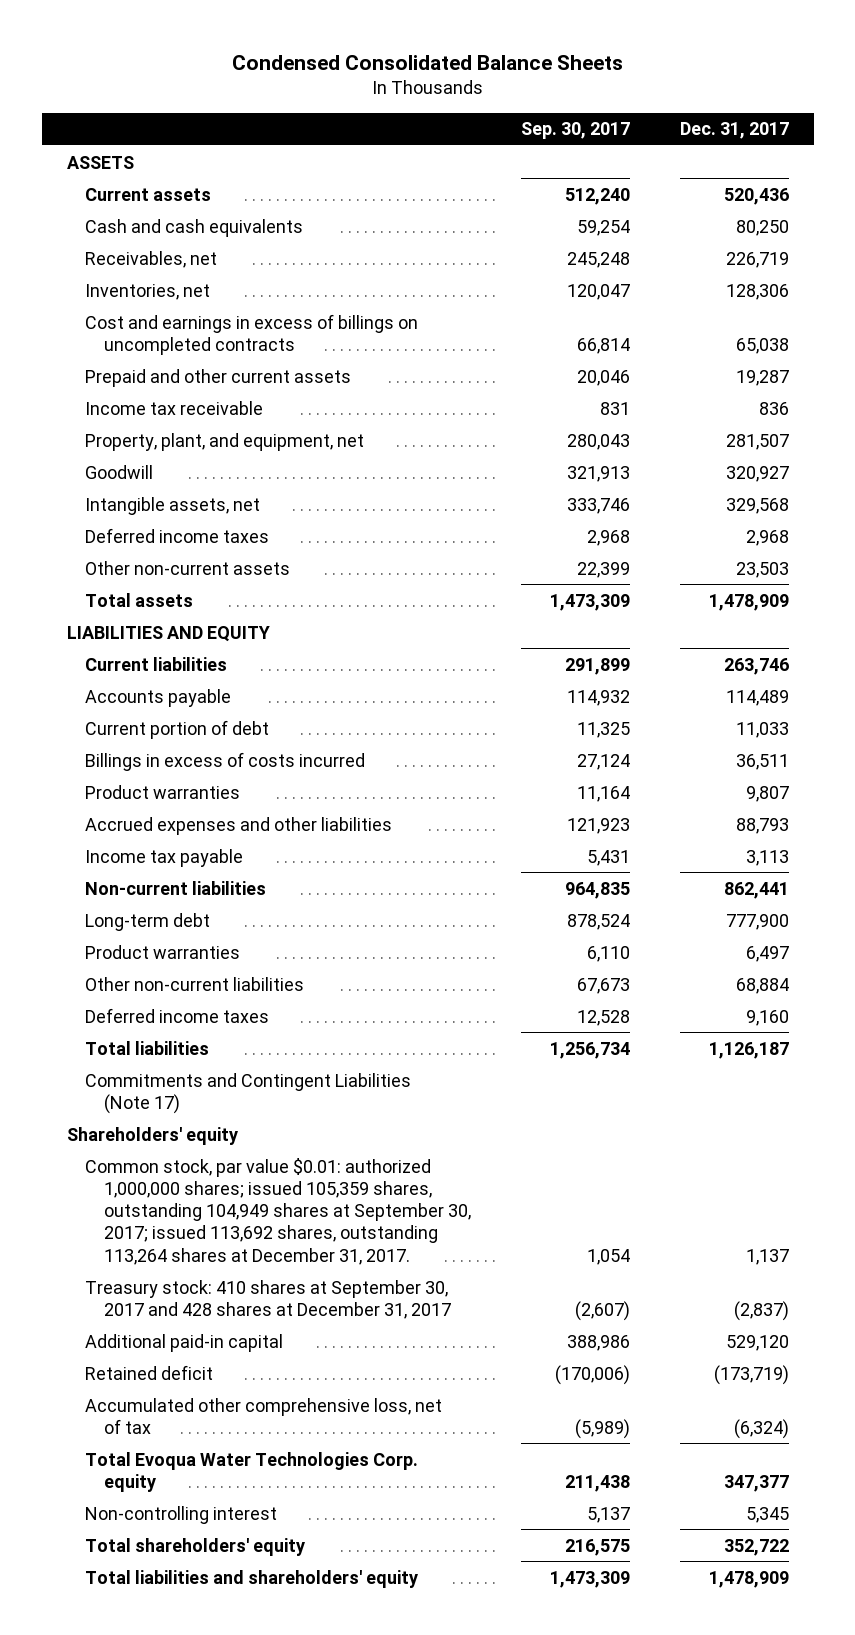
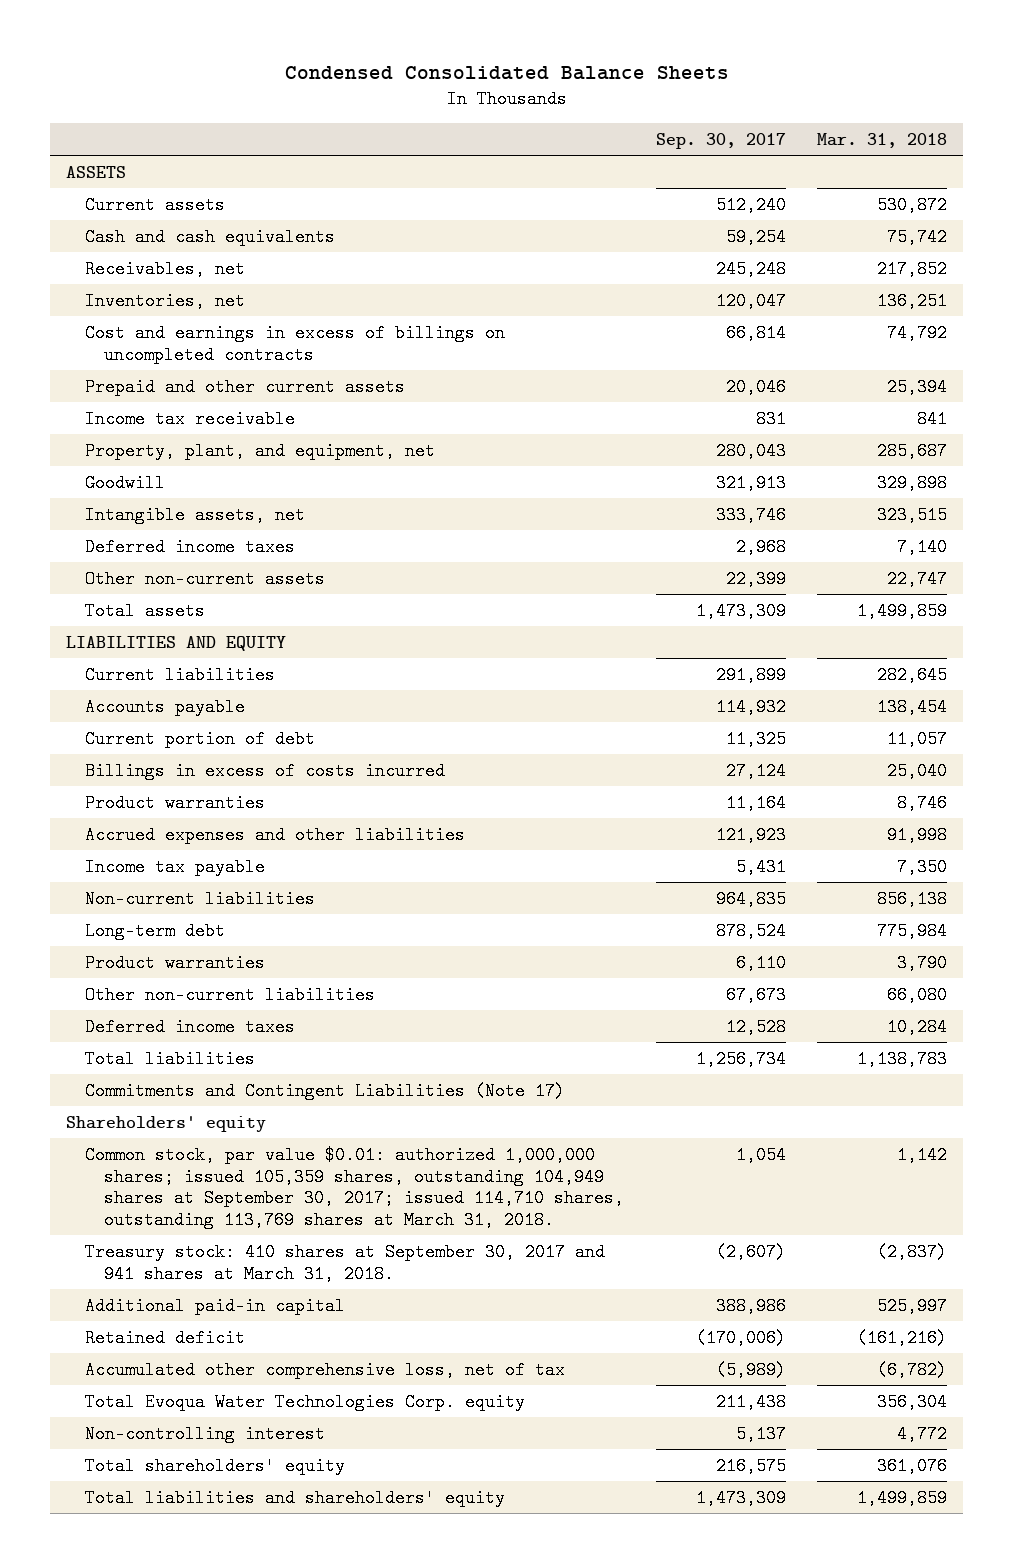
[679,122,789,140] Dec. 31, 2017 -> none
none -> [817,132,948,148] Mar. 31, 2018
[85,1157,471,1265] Common stock, par value $0.01: authorized 1,000,000 shares; issued 105,359 shares, outstanding 104,949 shares at September 30, 2017; issued 113,692 shares, outstanding 113,264 shares at December 31, 2017. -> [85,1145,625,1229] Common stock, par value $0.01: authorized 1,000,000 shares; issued 105,359 shares, outstanding 104,949 shares at September 30, 2017; issued 114,710 shares, outstanding 113,769 shares at March 31, 2018.
[85,1279,451,1319] Treasury stock: 410 shares at September 30, 2017 and 428 shares at December 31, 2017 -> [85,1242,606,1283] Treasury stock: 410 shares at September 30, 2017 and 941 shares at March 31, 2018.

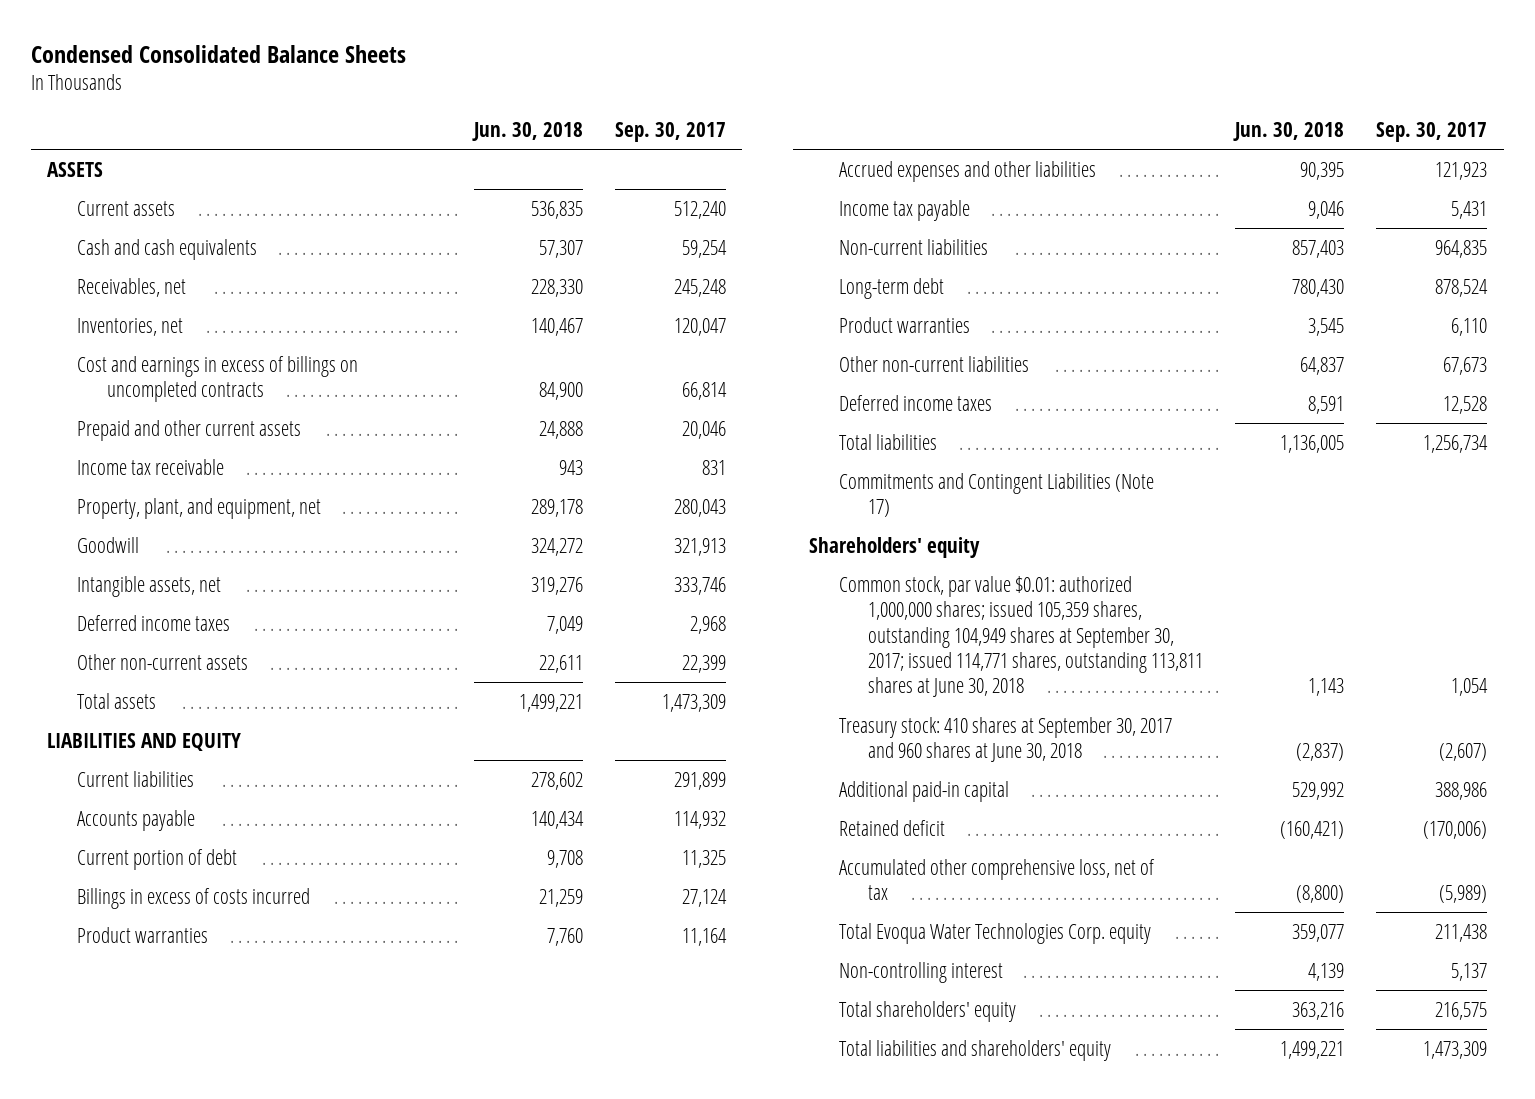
[817,132,948,148] Mar. 31, 2018 -> none
none -> [471,122,583,142] Jun. 30, 2018
[85,1145,625,1229] Common stock, par value $0.01: authorized 1,000,000 shares; issued 105,359 shares, outstanding 104,949 shares at September 30, 2017; issued 114,710 shares, outstanding 113,769 shares at March 31, 2018. -> [838,575,1204,698] Common stock, par value $0.01: authorized 1,000,000 shares; issued 105,359 shares, outstanding 104,949 shares at September 30, 2017; issued 114,771 shares, outstanding 113,811 shares at June 30, 2018
[85,1242,606,1283] Treasury stock: 410 shares at September 30, 2017 and 941 shares at March 31, 2018. -> [838,716,1172,763] Treasury stock: 410 shares at September 30, 2017 and 960 shares at June 30, 2018

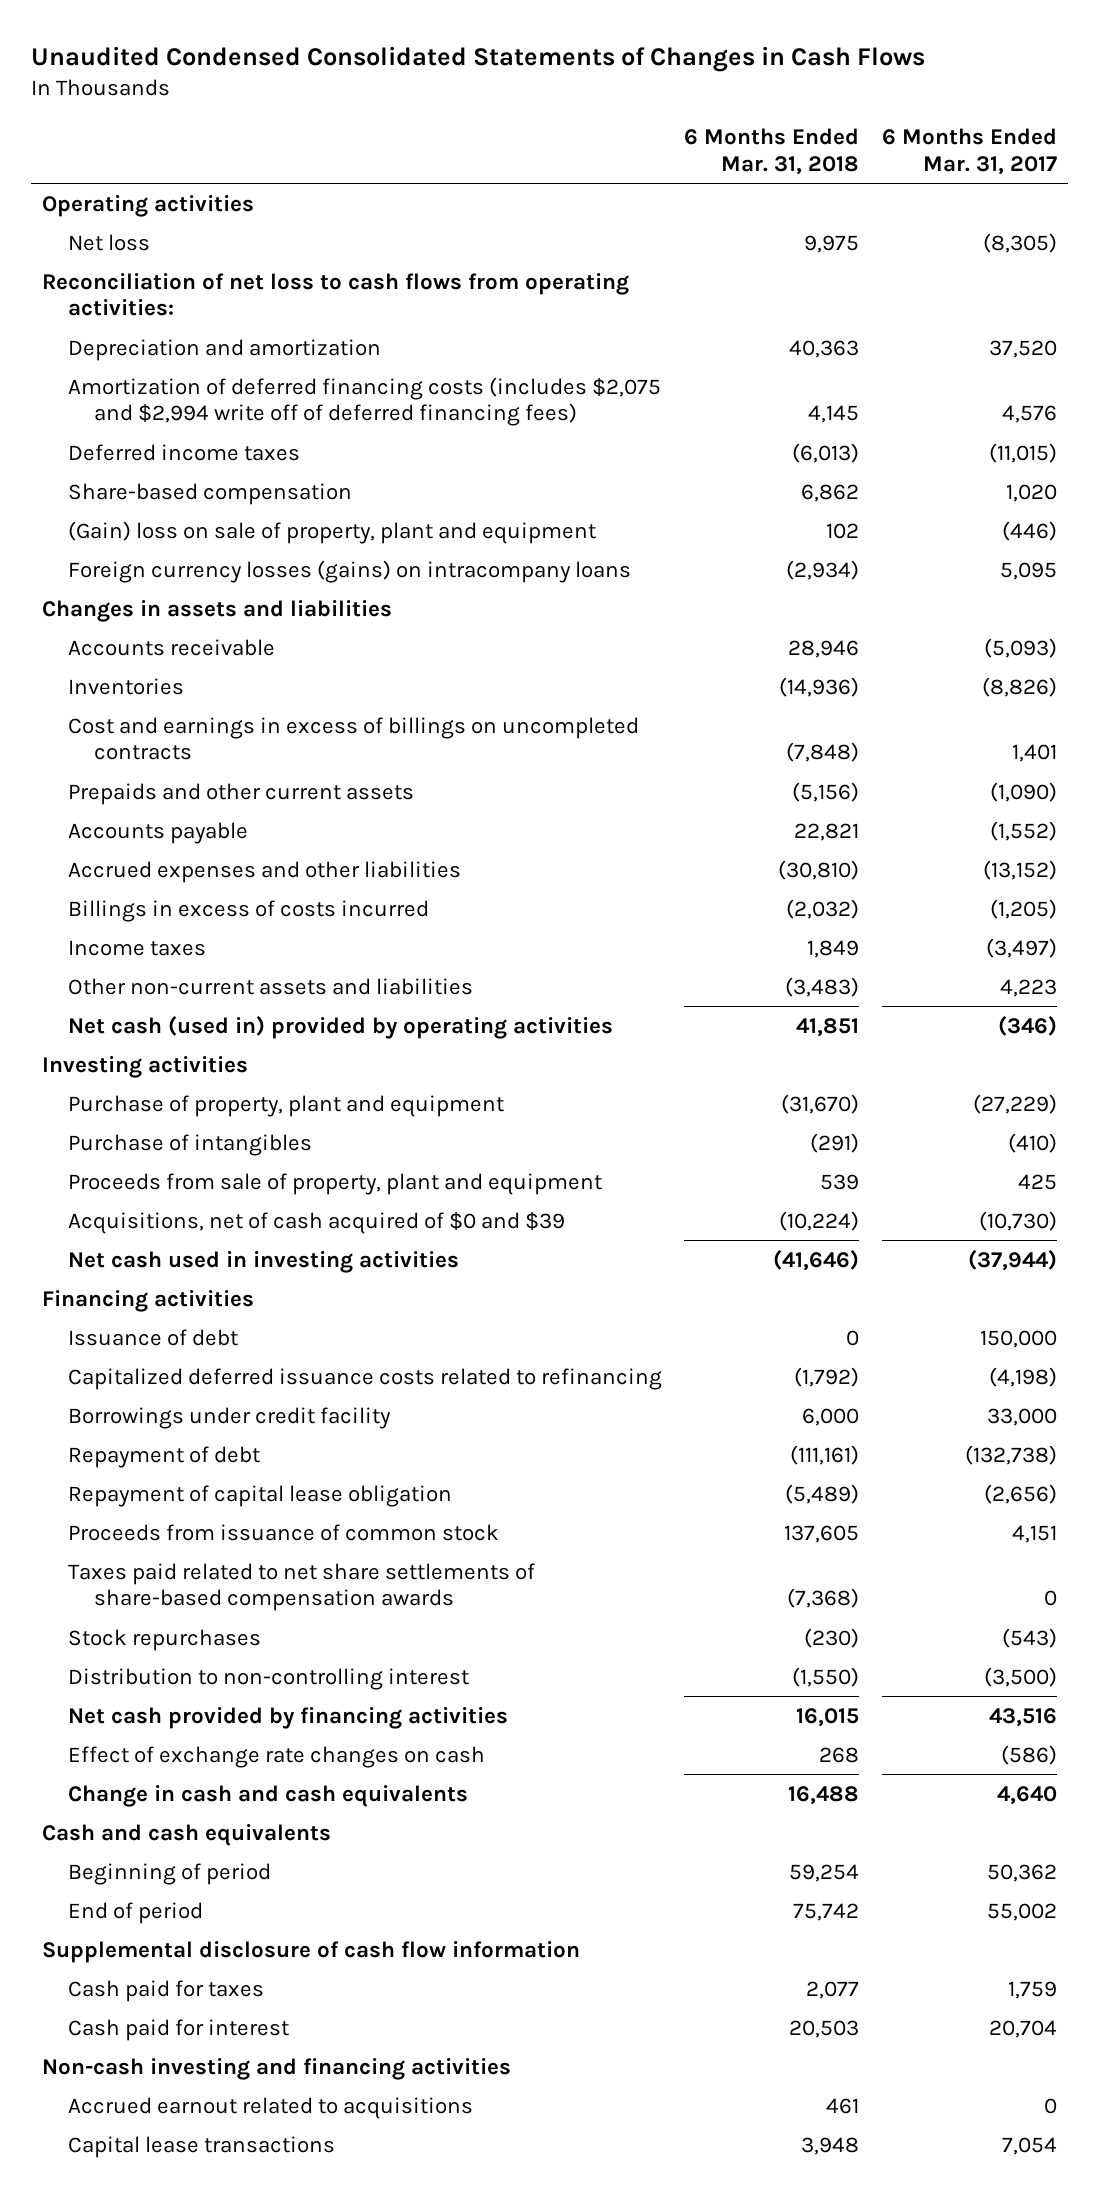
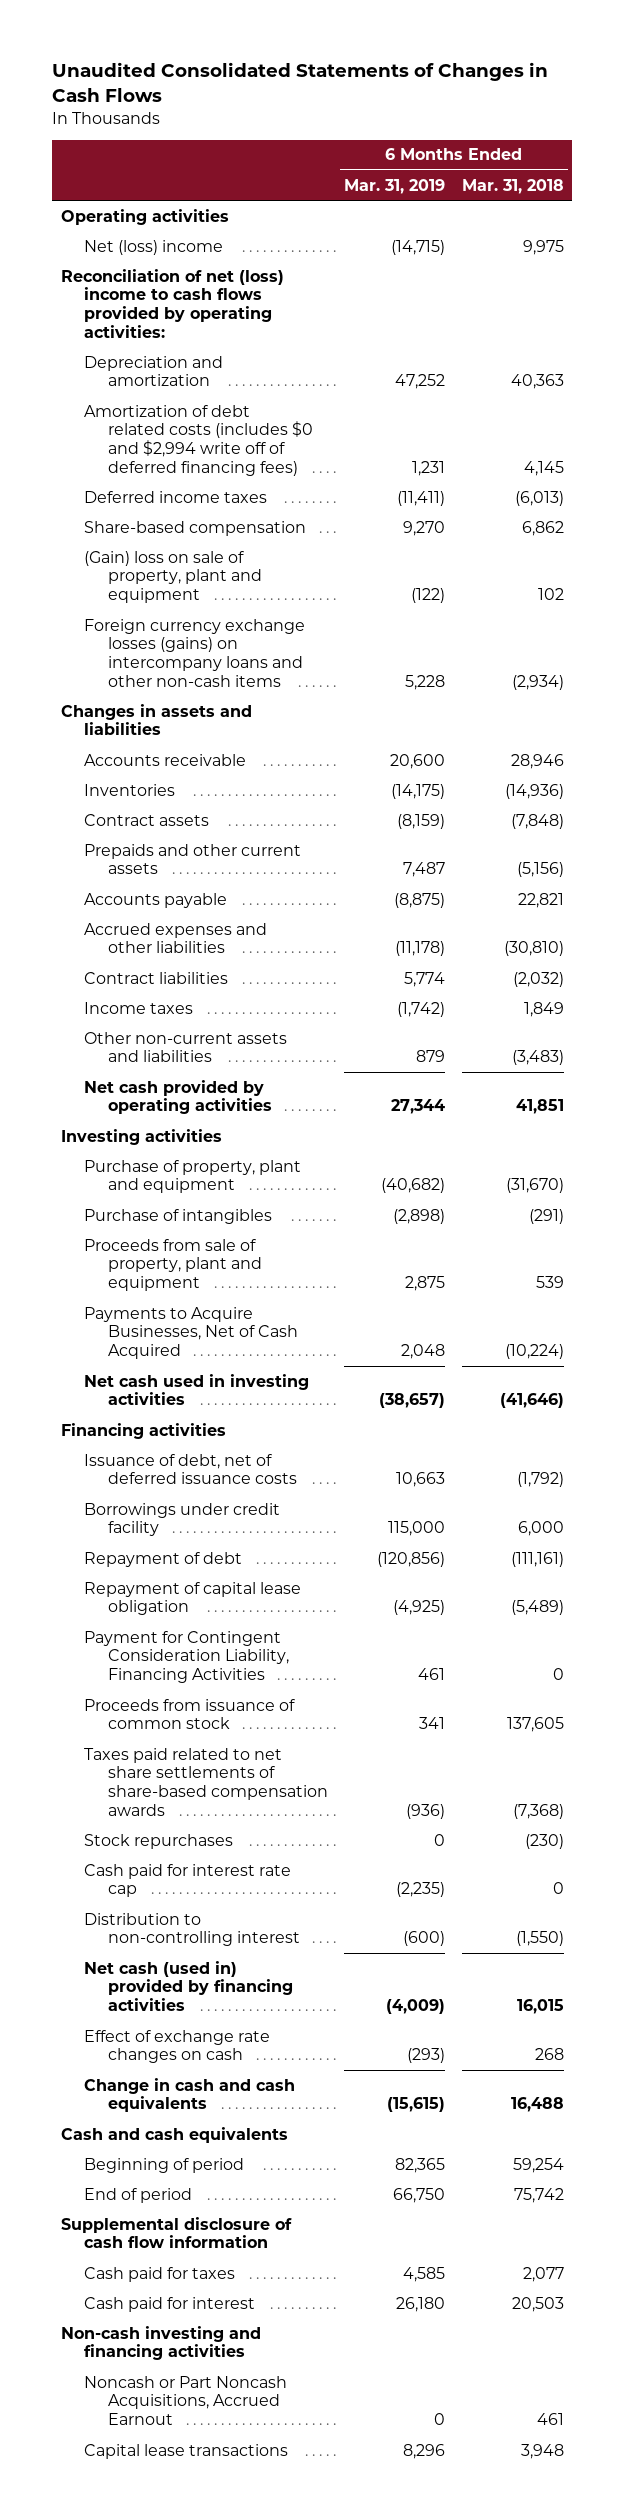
[30,46,925,73] Unaudited Condensed Consolidated Statements of Changes in Cash Flows -> [52,62,549,103] Unaudited Consolidated Statements of Changes in Cash Flows
[881,128,1057,175] 6 Months Ended Mar. 31, 2017 -> none
none -> [344,178,446,194] Mar. 31, 2019
[68,233,151,251] Net loss -> [84,239,224,255] Net (loss) income
[41,272,629,317] Reconciliation of net loss to cash flows from operating activities: -> [60,268,284,338] Reconciliation of net (loss) income to cash flows provided by operating activities:
[68,376,662,427] Amortization of deferred financing costs (includes $2,075 and $2,994 write off of deferred financing fees) -> [84,404,313,476] Amortization of debt related costs (includes $0 and $2,994 write off of deferred financing fees)
[68,559,632,583] Foreign currency losses (gains) on intracompany loans -> [84,618,306,687] Foreign currency exchange losses (gains) on intercompany loans and other non-cash items
[68,716,640,761] Cost and earnings in excess of billings on uncompleted contracts -> [84,813,210,826] Contract assets
[68,899,430,922] Billings in excess of costs incurred -> [84,971,229,984] Contract liabilities
[68,1015,614,1039] Net cash (used in) provided by operating activities -> [84,1079,272,1115] Net cash provided by operating activities
[68,1211,566,1234] Acquisitions, net of cash acquired of $0 and $39 -> [84,1306,298,1360] Payments to Acquire Businesses, Net of Cash Acquired
[68,1367,663,1390] Capitalized deferred issuance costs related to refinancing -> none
[68,1328,239,1346] Issuance of debt -> [84,1453,297,1485] Issuance of debt, net of deferred issuance costs
[846,1329,860,1346] 0 -> [516,1472,564,1488] (1,792)
none -> [84,1630,289,1684] Payment for Contingent Consideration Liability, Financing Activities
none -> [84,1863,292,1898] Cash paid for interest rate cap
[68,1706,509,1729] Net cash provided by financing activities -> [84,1960,293,2012] Net cash (used in) provided by financing activities
[68,2096,474,2119] Accrued earnout related to acquisitions -> [84,2375,288,2426] Noncash or Part Noncash Acquisitions, Accrued Earnout

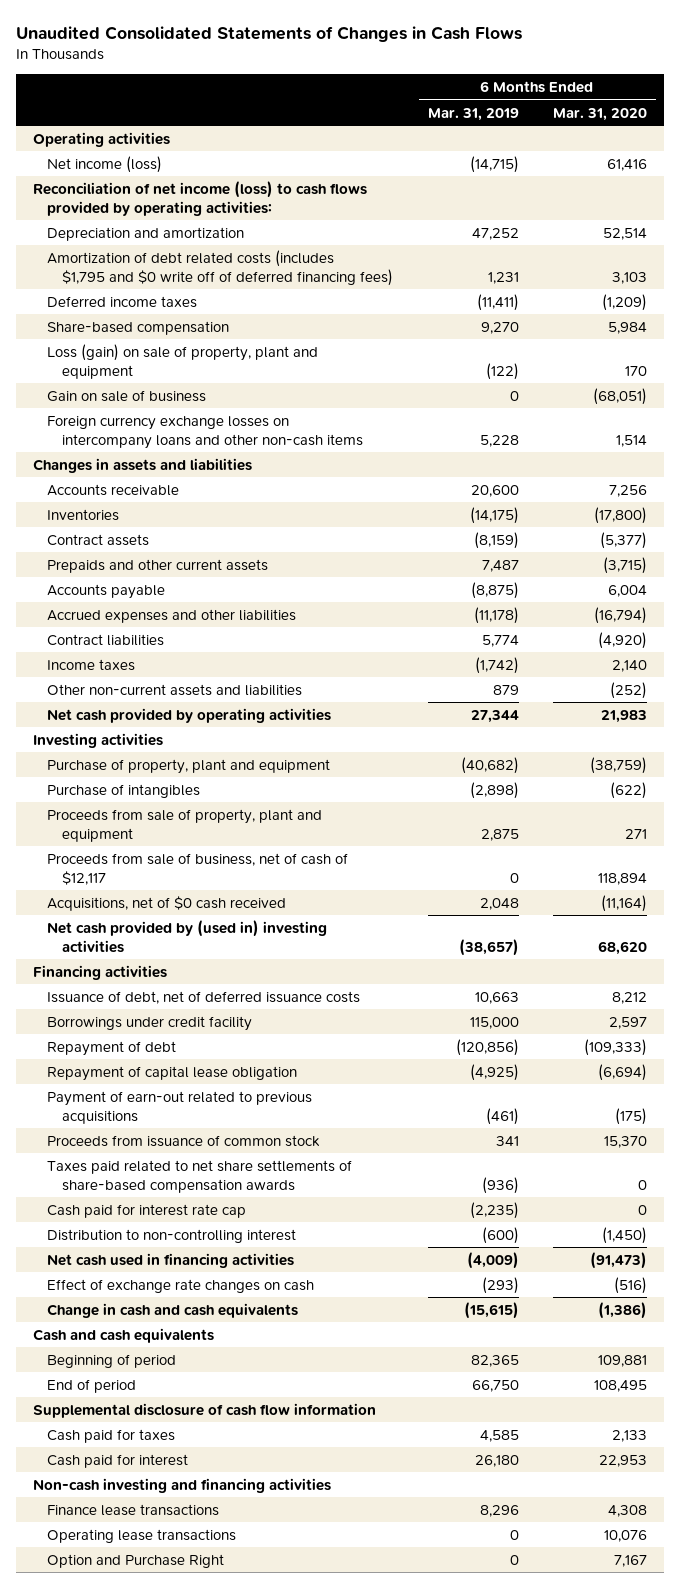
[461,178,564,194] Mar. 31, 2018 -> none
none -> [553,107,648,121] Mar. 31, 2020
[84,239,224,255] Net (loss) income -> [47,155,163,173] Net income (loss)
[60,268,284,338] Reconciliation of net (loss) income to cash flows provided by operating activities: -> [32,180,367,216] Reconciliation of net income (loss) to cash flows provided by operating activities:
[84,404,313,476] Amortization of debt related costs (includes $0 and $2,994 write off of deferred financing fees) -> [47,249,393,286] Amortization of debt related costs (includes $1,795 and $0 write off of deferred financing fees)
[84,550,262,604] (Gain) loss on sale of property, plant and equipment -> [47,343,319,379] Loss (gain) on sale of property, plant and equipment
none -> [47,389,207,402] Gain on sale of business
[84,618,306,687] Foreign currency exchange losses (gains) on intercompany loans and other non-cash items -> [47,415,363,449] Foreign currency exchange losses on intercompany loans and other non-cash items
none -> [47,852,349,885] Proceeds from sale of business, net of cash of $12,117
[84,1306,298,1360] Payments to Acquire Businesses, Net of Cash Acquired -> [47,895,287,911] Acquisitions, net of $0 cash received
[84,1373,310,1406] Net cash used in investing activities -> [47,919,328,953] Net cash provided by (used in) investing activities
[84,1630,289,1684] Payment for Contingent Consideration Liability, Financing Activities -> none
none -> [47,1090,313,1124] Payment of earn-out related to previous acquisitions
[84,1833,234,1849] Stock repurchases -> none
[84,1960,293,2012] Net cash (used in) provided by financing activities -> [47,1252,295,1268] Net cash used in financing activities
[84,2375,288,2426] Noncash or Part Noncash Acquisitions, Accrued Earnout -> none
[84,2443,289,2459] Capital lease transactions -> [47,1503,220,1516] Finance lease transactions
none -> [47,1528,237,1543] Operating lease transactions
none -> [47,1553,225,1568] Option and Purchase Right

